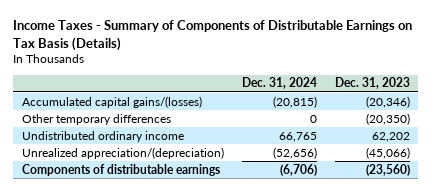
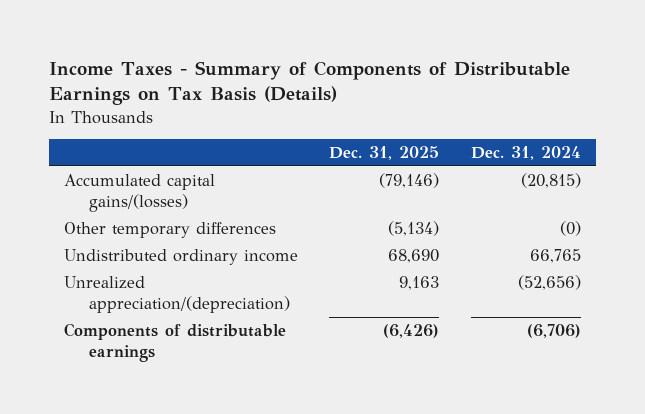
[334,77,410,90] Dec. 31, 2023 -> none
none -> [329,146,440,161] Dec. 31, 2025
[309,114,317,123] 0 -> [559,220,581,236] (0)

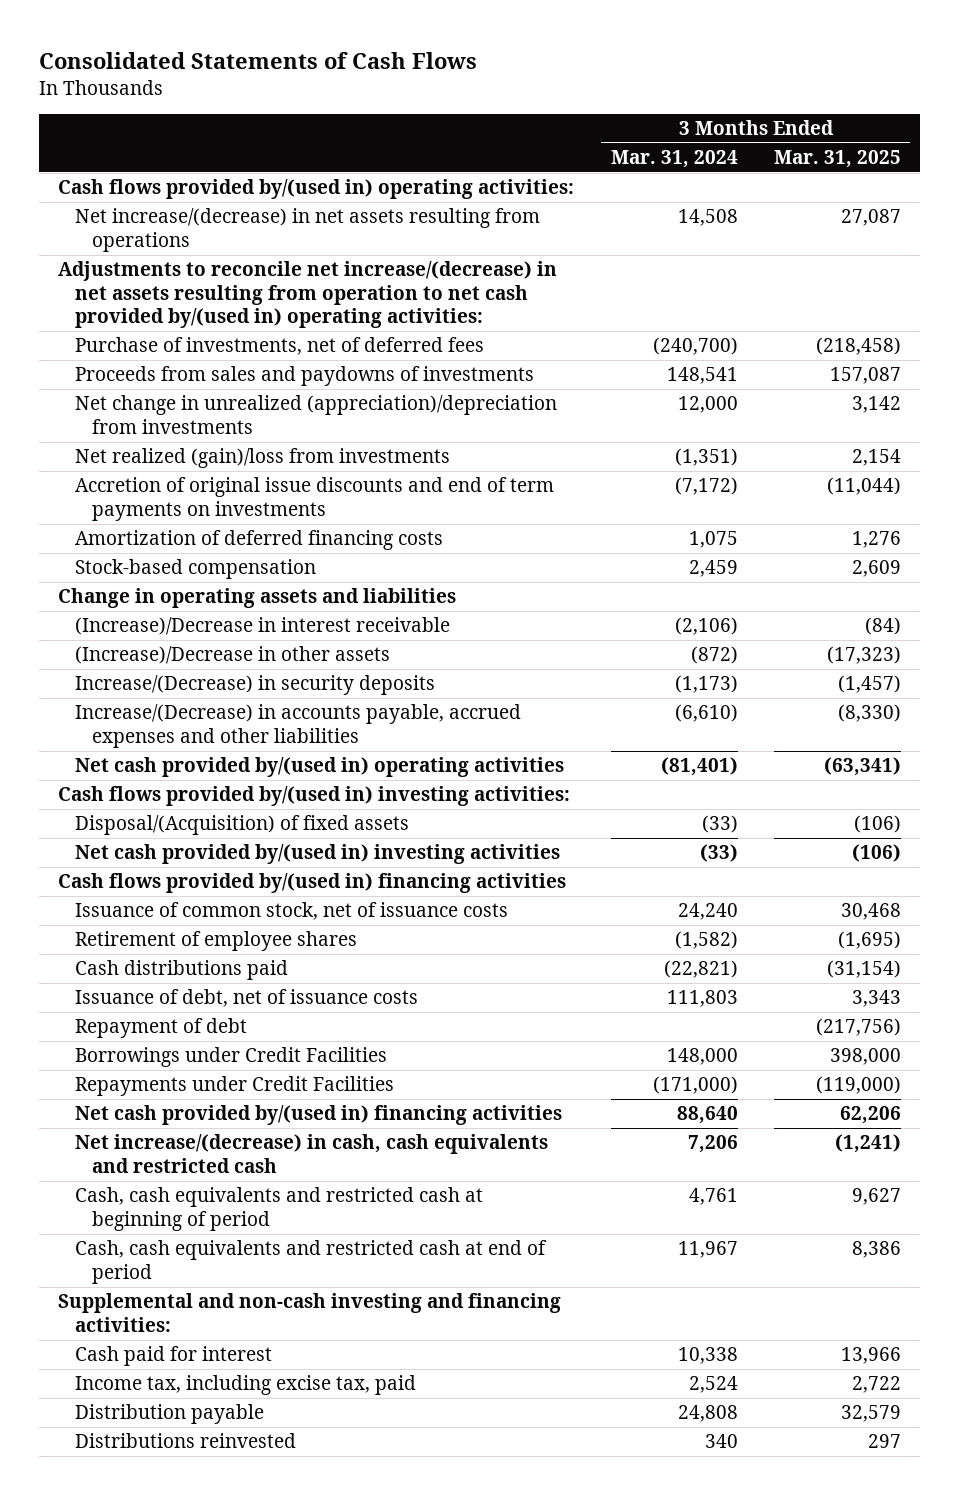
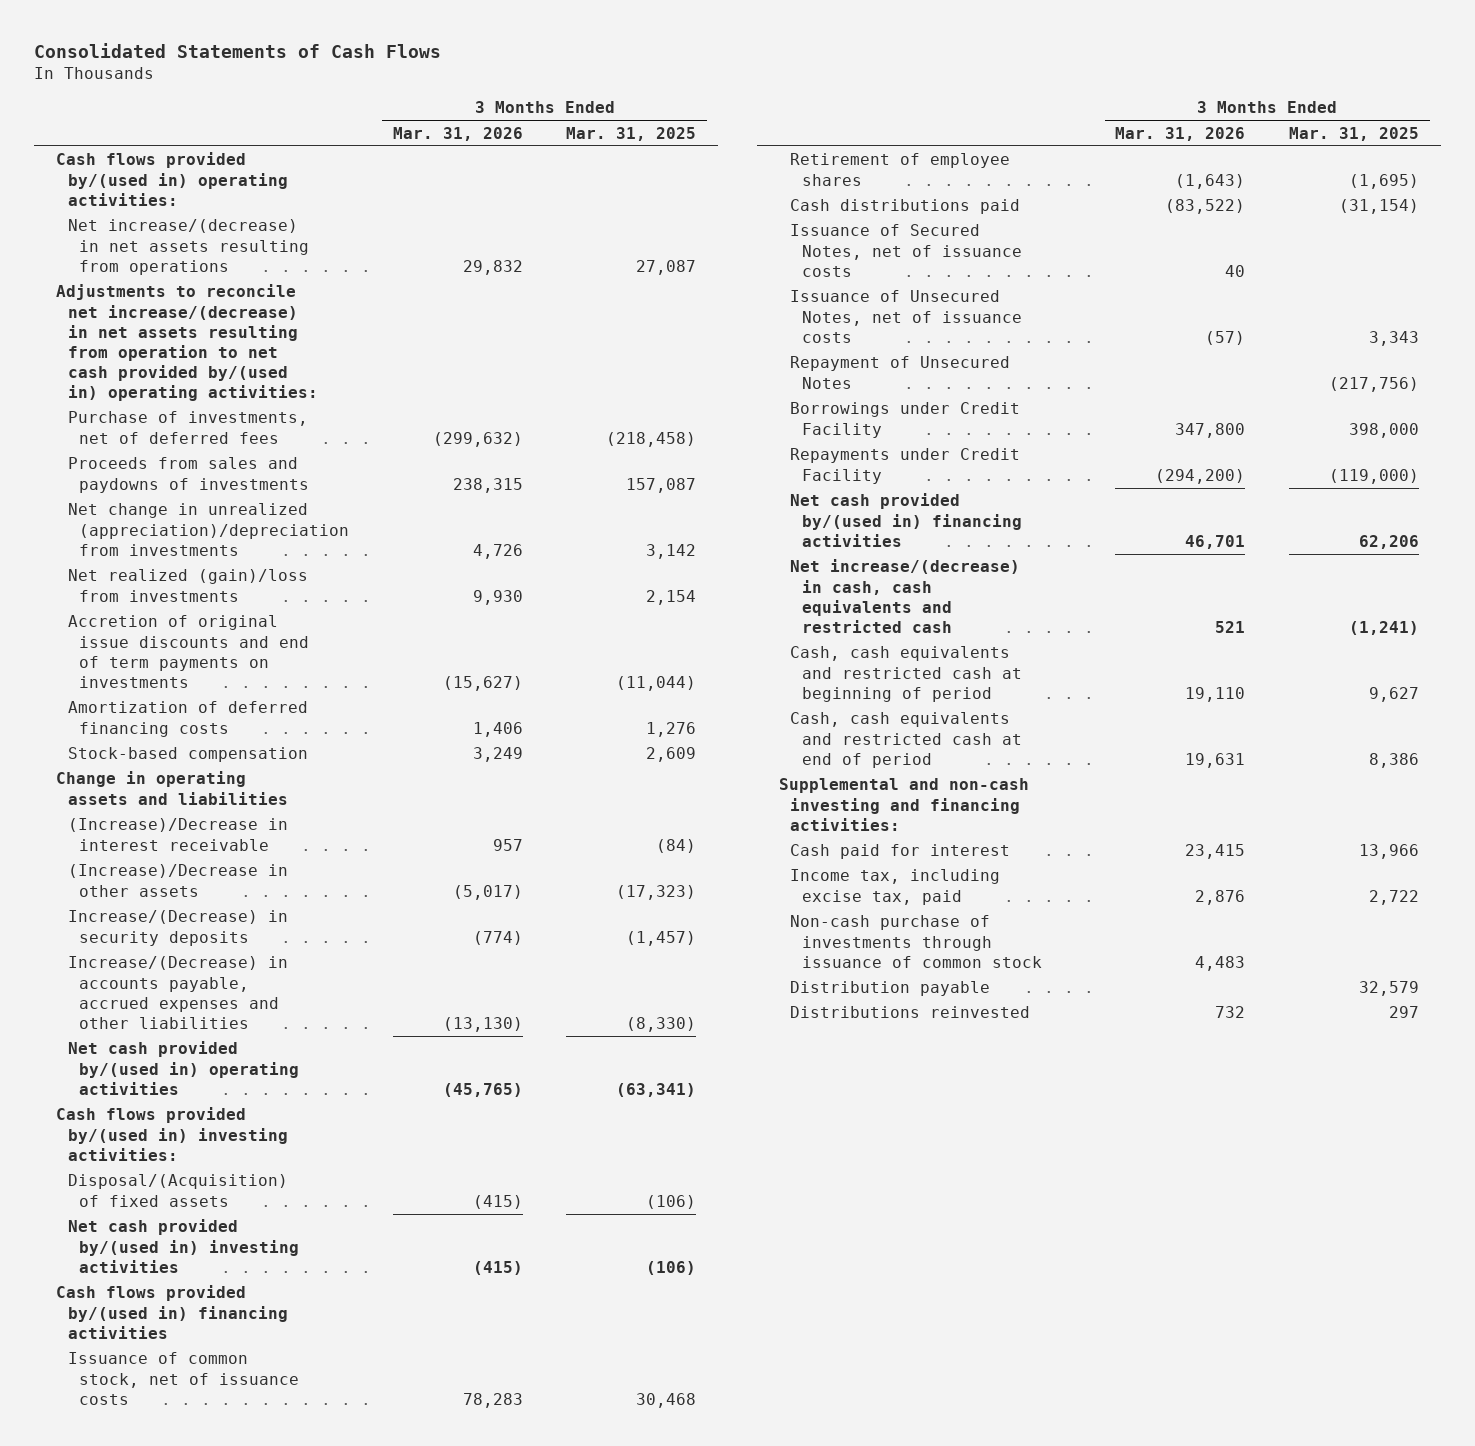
[610,150,738,169] Mar. 31, 2024 -> none
none -> [392,126,523,141] Mar. 31, 2026
none -> [790,224,1022,277] Issuance of Secured Notes, net of issuance costs
[75,989,419,1008] Issuance of debt, net of issuance costs -> [790,290,1022,343] Issuance of Unsecured Notes, net of issuance costs
[75,1018,248,1039] Repayment of debt -> [790,356,1011,389] Repayment of Unsecured Notes
[75,1047,388,1068] Borrowings under Credit Facilities -> [790,402,1021,438] Borrowings under Credit Facility
[75,1076,395,1097] Repayments under Credit Facilities -> [790,448,1021,484] Repayments under Credit Facility
none -> [790,915,1042,968] Non-cash purchase of investments through issuance of common stock

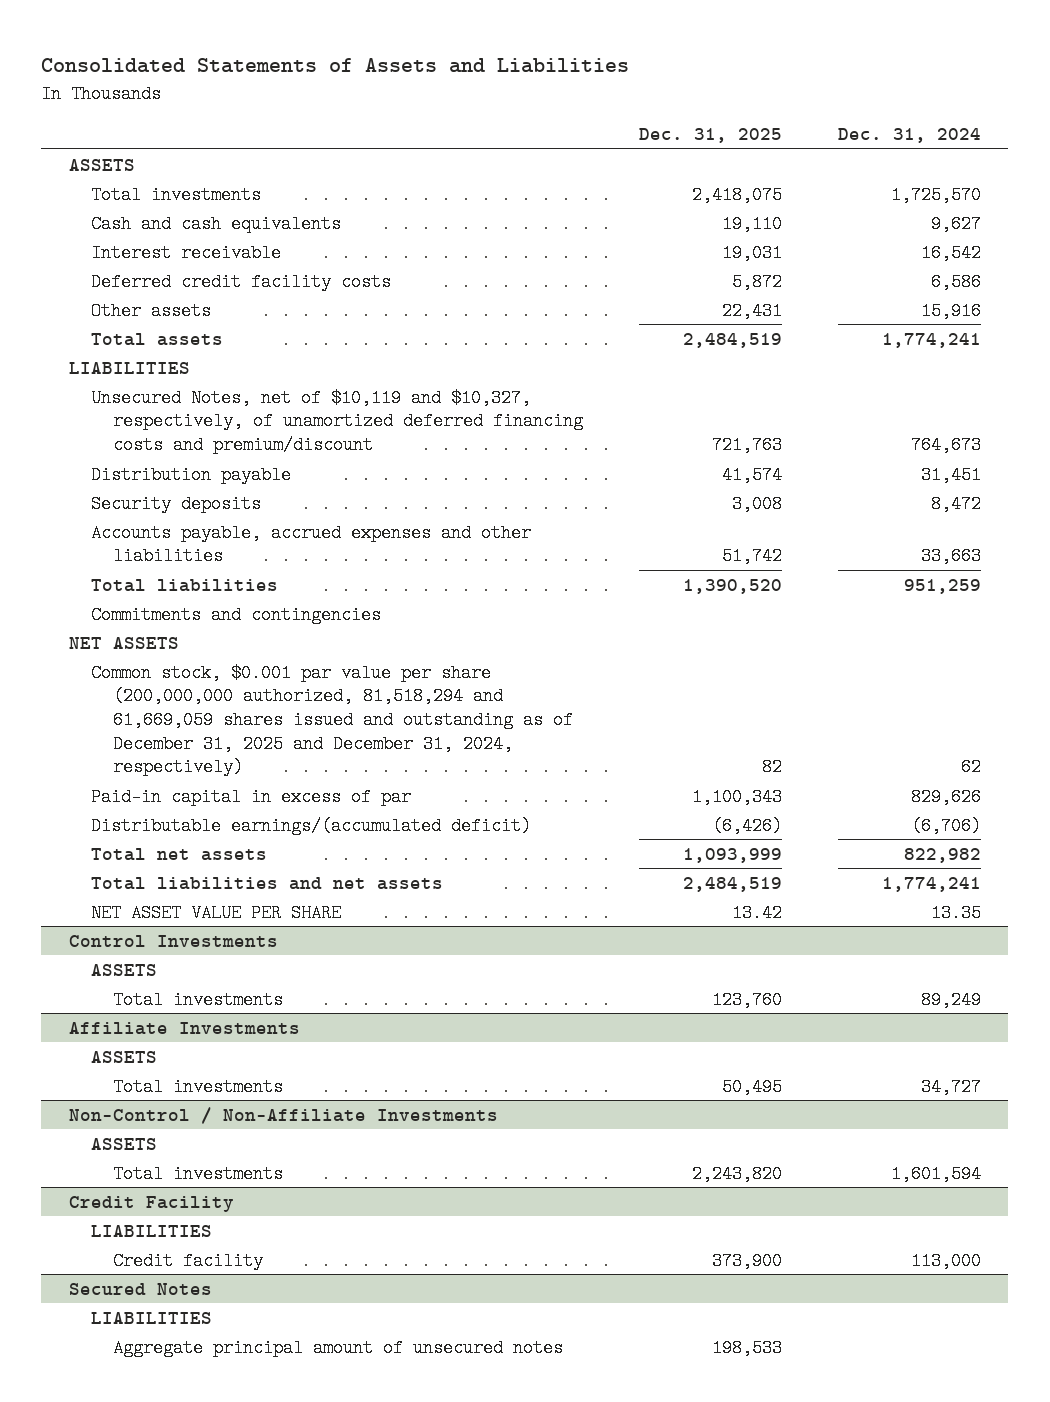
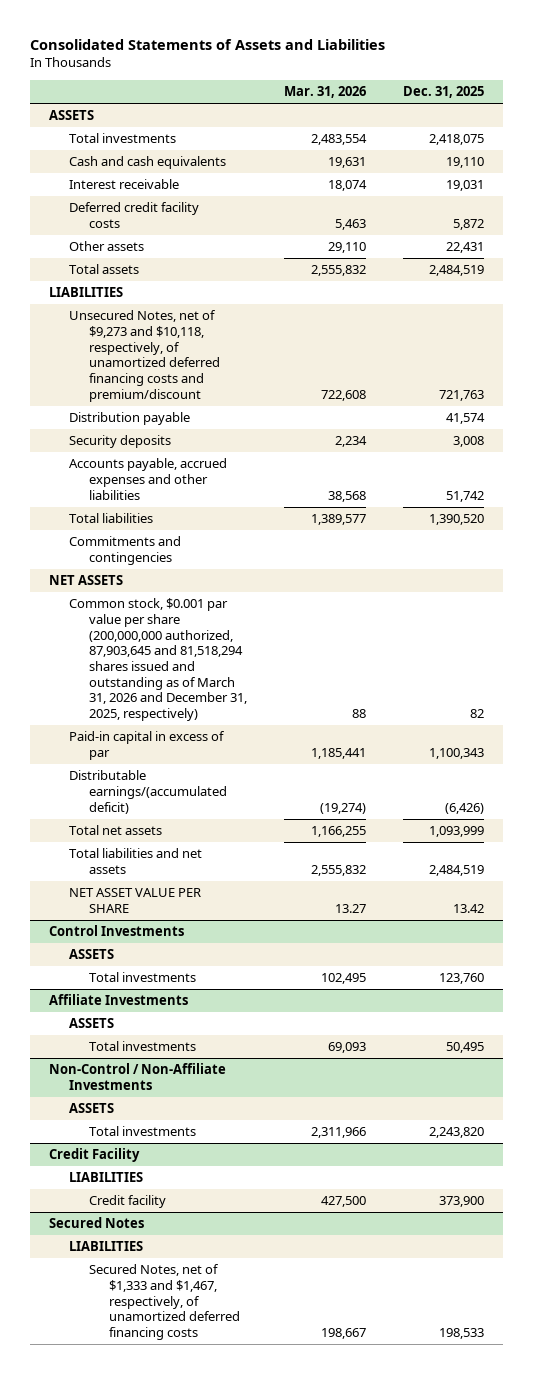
[837,128,981,144] Dec. 31, 2024 -> none
none -> [283,86,366,99] Mar. 31, 2026
[91,388,584,455] Unsecured Notes, net of $10,119 and $10,327, respectively, of unamortized deferred financing costs and premium/discount -> [68,310,220,402] Unsecured Notes, net of $9,273 and $10,118, respectively, of unamortized deferred financing costs and premium/discount
[91,663,574,777] Common stock, $0.001 par value per share (200,000,000 authorized, 81,518,294 and 61,669,059 shares issued and outstanding as of December 31, 2025 and December 31, 2024, respectively) -> [68,598,247,722] Common stock, $0.001 par value per share (200,000,000 authorized, 87,903,645 and 81,518,294 shares issued and outstanding as of March 31, 2026 and December 31, 2025, respectively)
[113,1338,564,1357] Aggregate principal amount of unsecured notes -> [88,1264,240,1341] Secured Notes, net of $1,333 and $1,467, respectively, of unamortized deferred financing costs

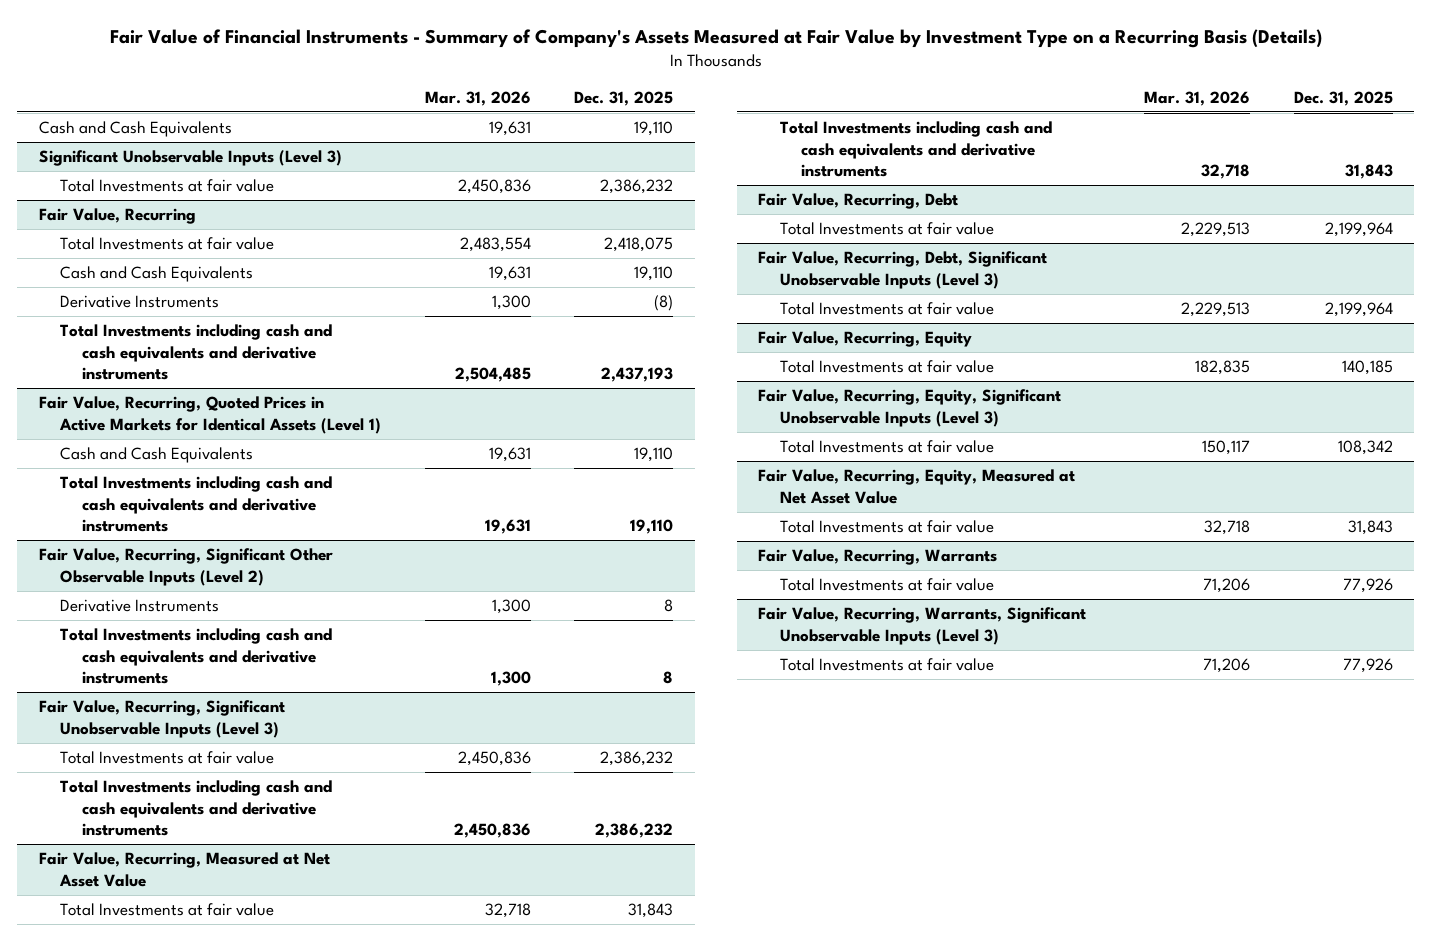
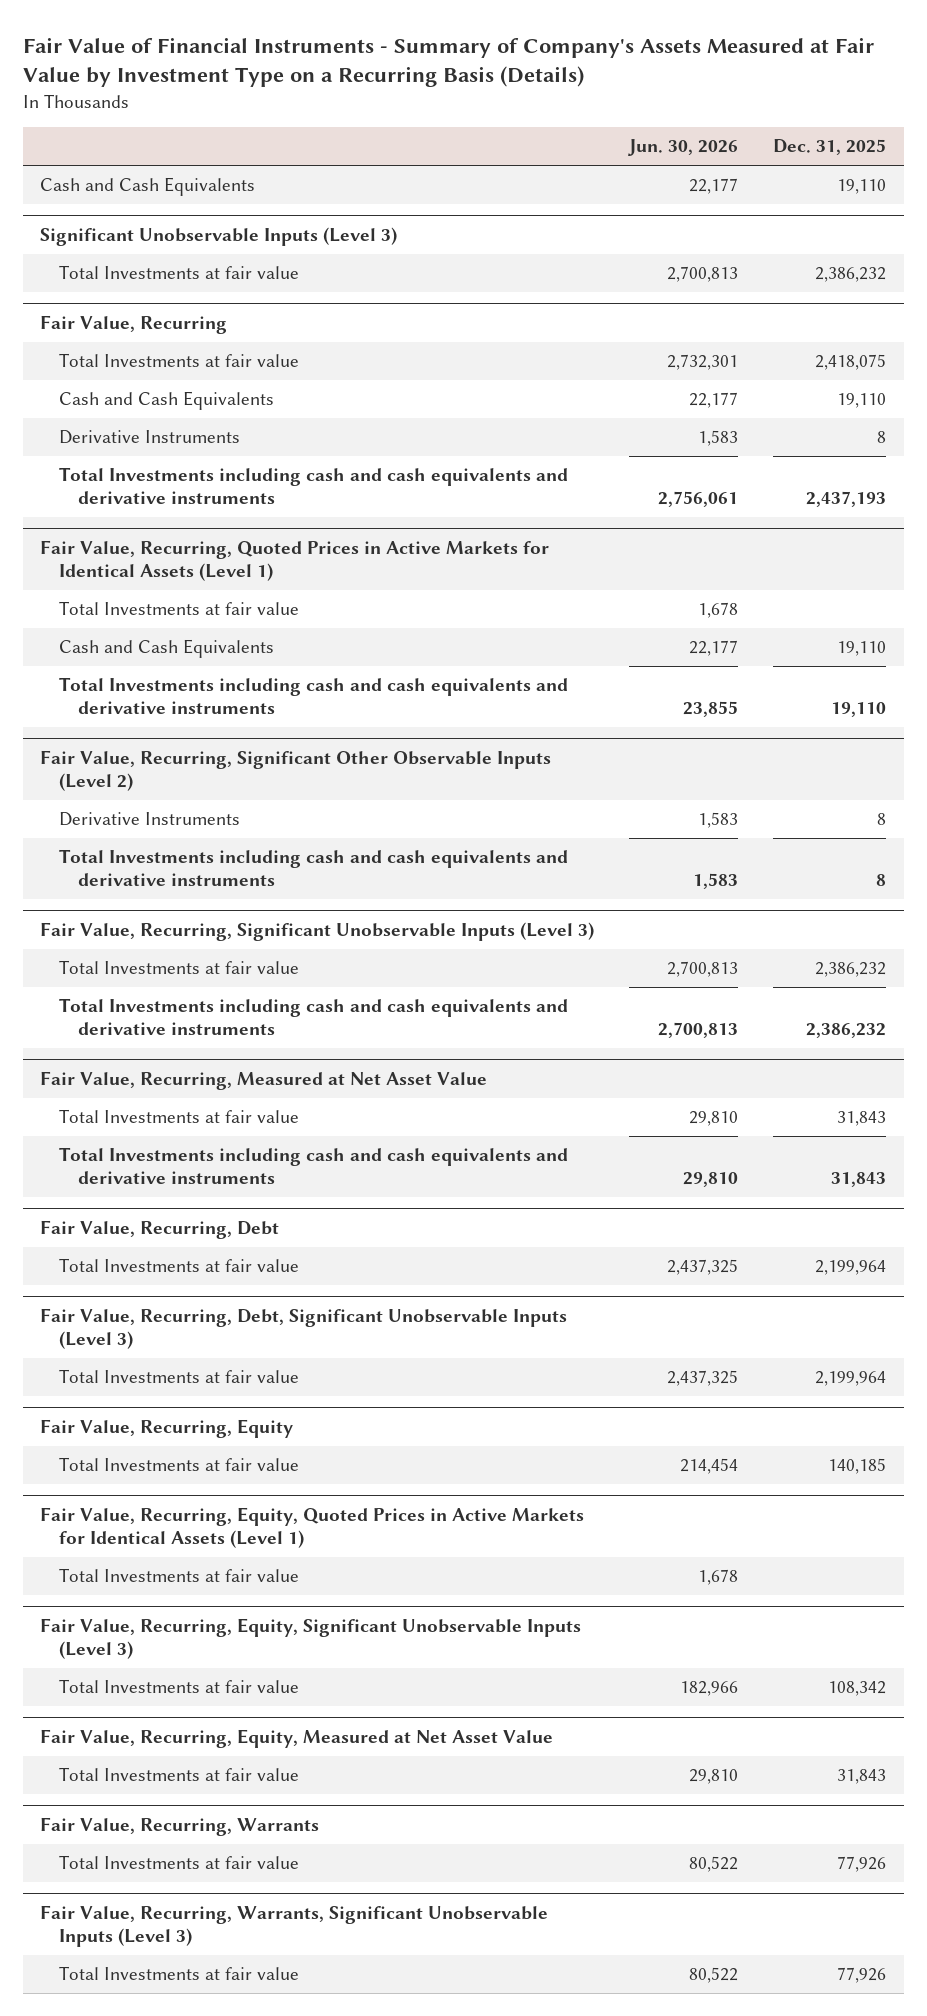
[424,90,531,106] Mar. 31, 2026 -> none
none -> [628,139,739,157] Jun. 30, 2026
[653,295,673,312] (8) -> [877,431,887,444] 8
none -> [59,601,300,616] Total Investments at fair value
none -> [40,1506,585,1549] Fair Value, Recurring, Equity, Quoted Prices in Active Markets for Identical Assets (Level 1)
none -> [59,1568,300,1583] Total Investments at fair value

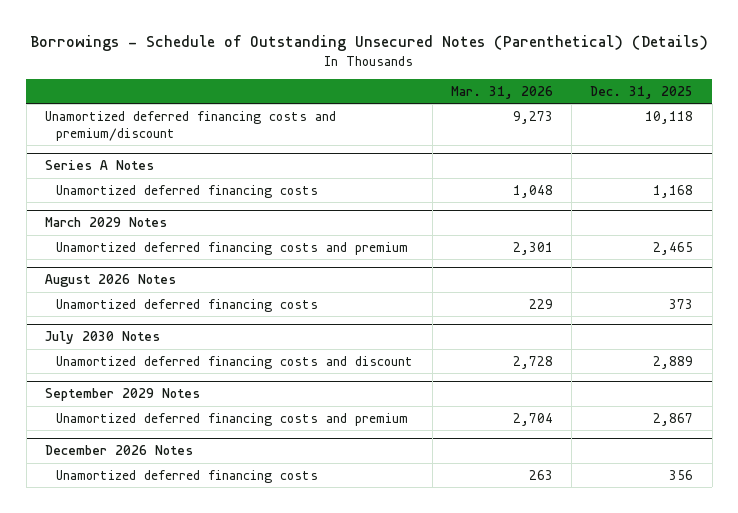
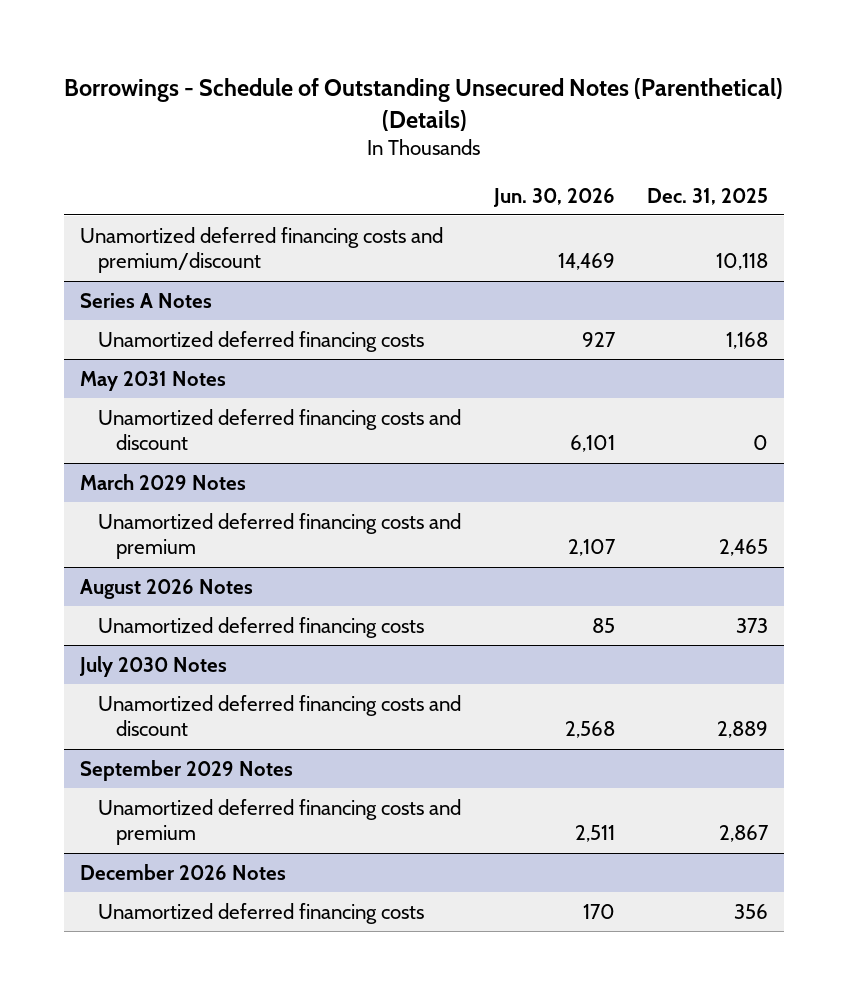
[450,85,553,99] Mar. 31, 2026 -> none
none -> [492,187,615,207] Jun. 30, 2026
none -> [80,370,227,391] May 2031 Notes
none -> [98,408,462,451] Unamortized deferred financing costs and discount

